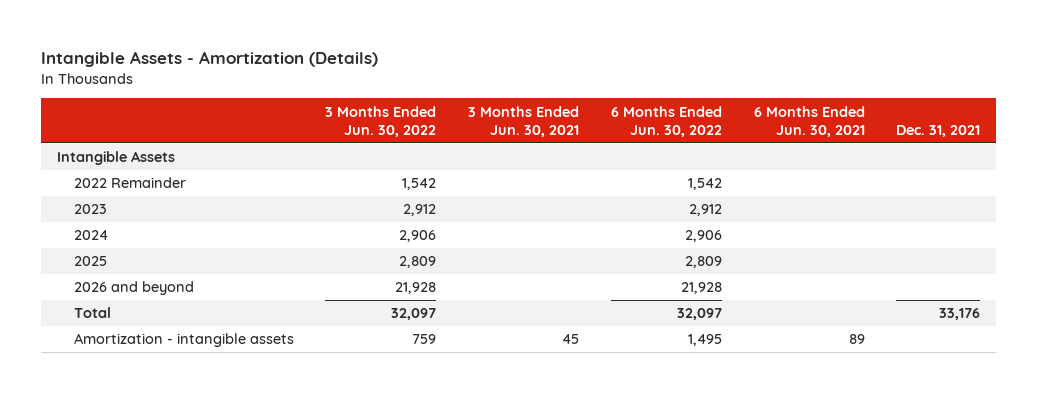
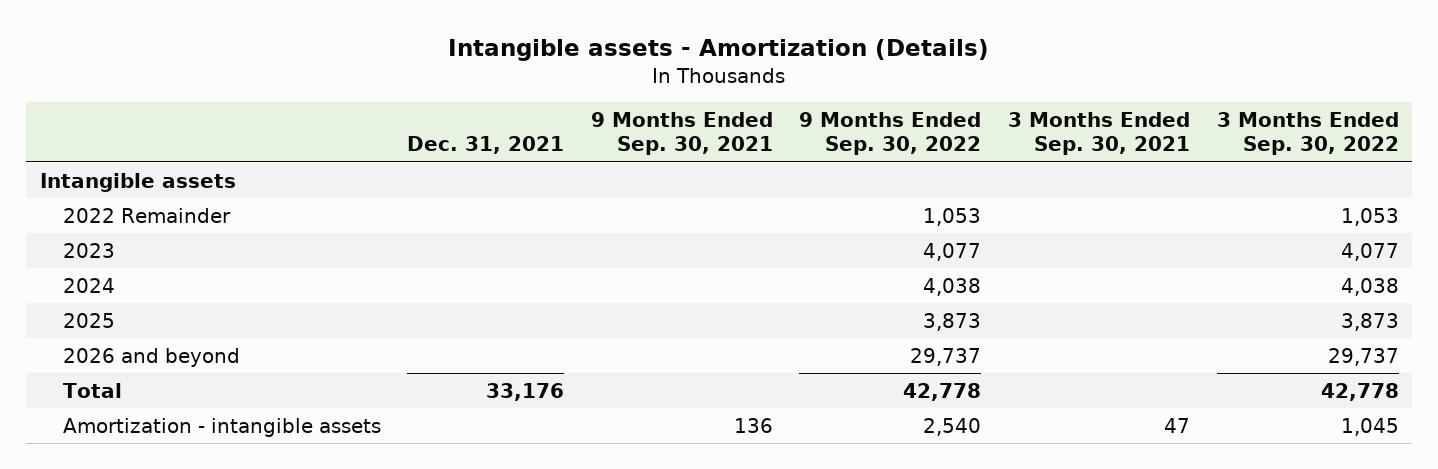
[41,51,379,68] Intangible Assets - Amortization (Details) -> [448,39,990,62] Intangible assets - Amortization (Details)
[325,105,437,137] 3 Months Ended Jun. 30, 2022 -> none
[468,105,580,137] 3 Months Ended Jun. 30, 2021 -> none
[610,105,722,137] 6 Months Ended Jun. 30, 2022 -> none
[753,105,865,137] 6 Months Ended Jun. 30, 2021 -> none
none -> [590,111,773,156] 9 Months Ended Sep. 30, 2021
none -> [799,111,982,156] 9 Months Ended Sep. 30, 2022
none -> [1008,111,1191,156] 3 Months Ended Sep. 30, 2021
none -> [1216,111,1399,156] 3 Months Ended Sep. 30, 2022
[57,151,176,166] Intangible Assets -> [39,172,236,192] Intangible assets

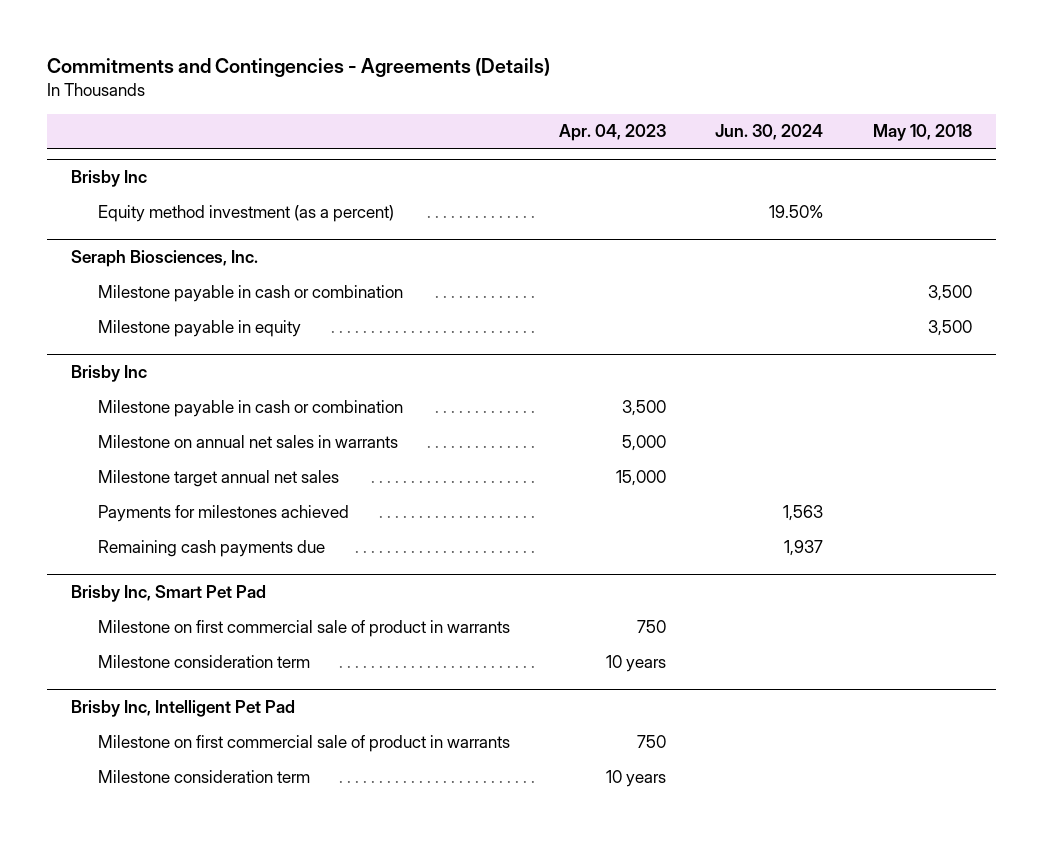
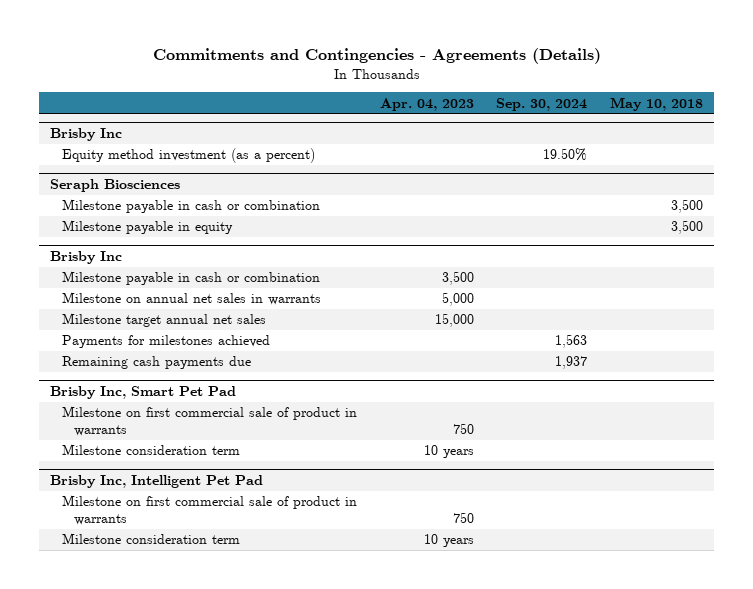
[715,124,824,141] Jun. 30, 2024 -> none
none -> [496,97,588,111] Sep. 30, 2024
[71,250,259,268] Seraph Biosciences, Inc. -> [50,178,181,192] Seraph Biosciences

